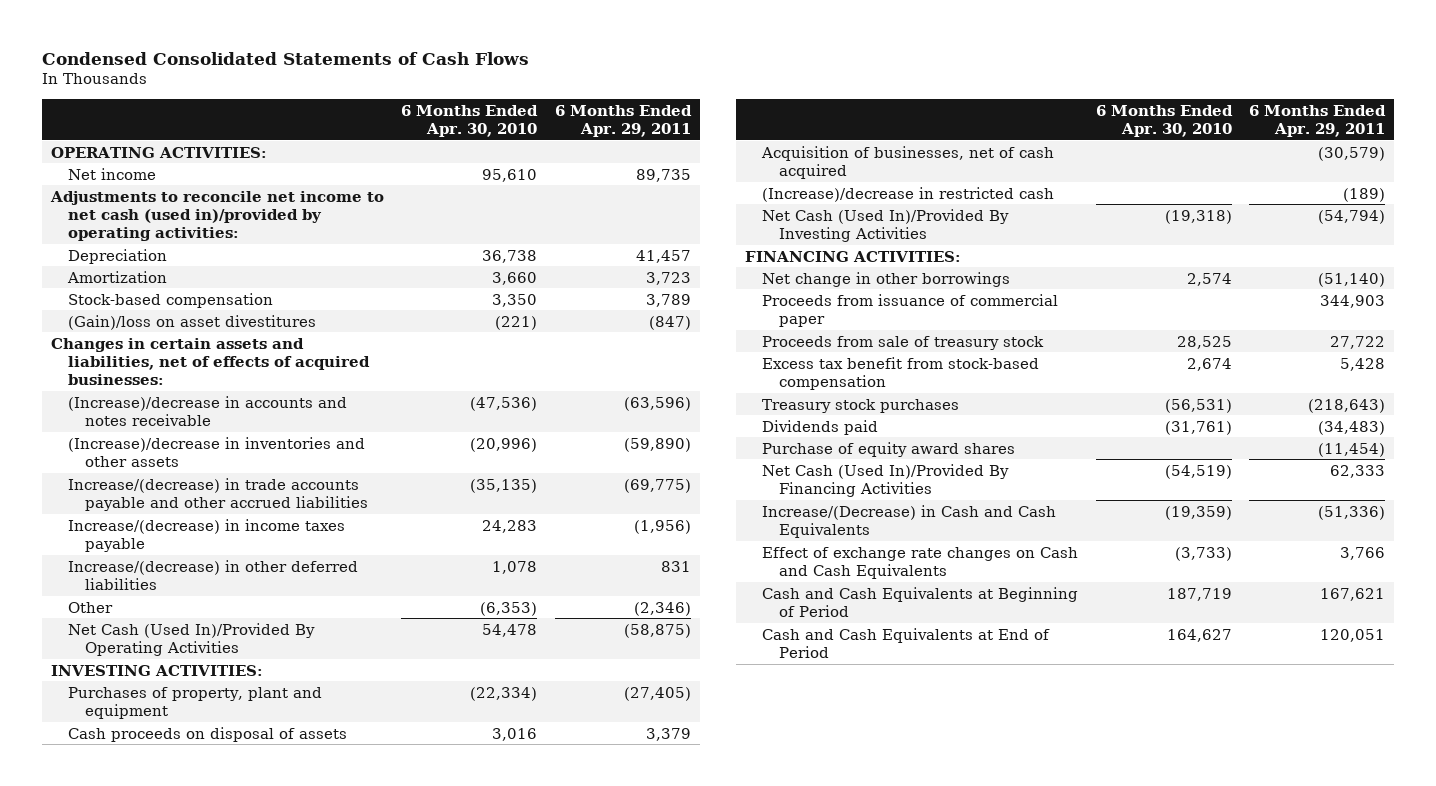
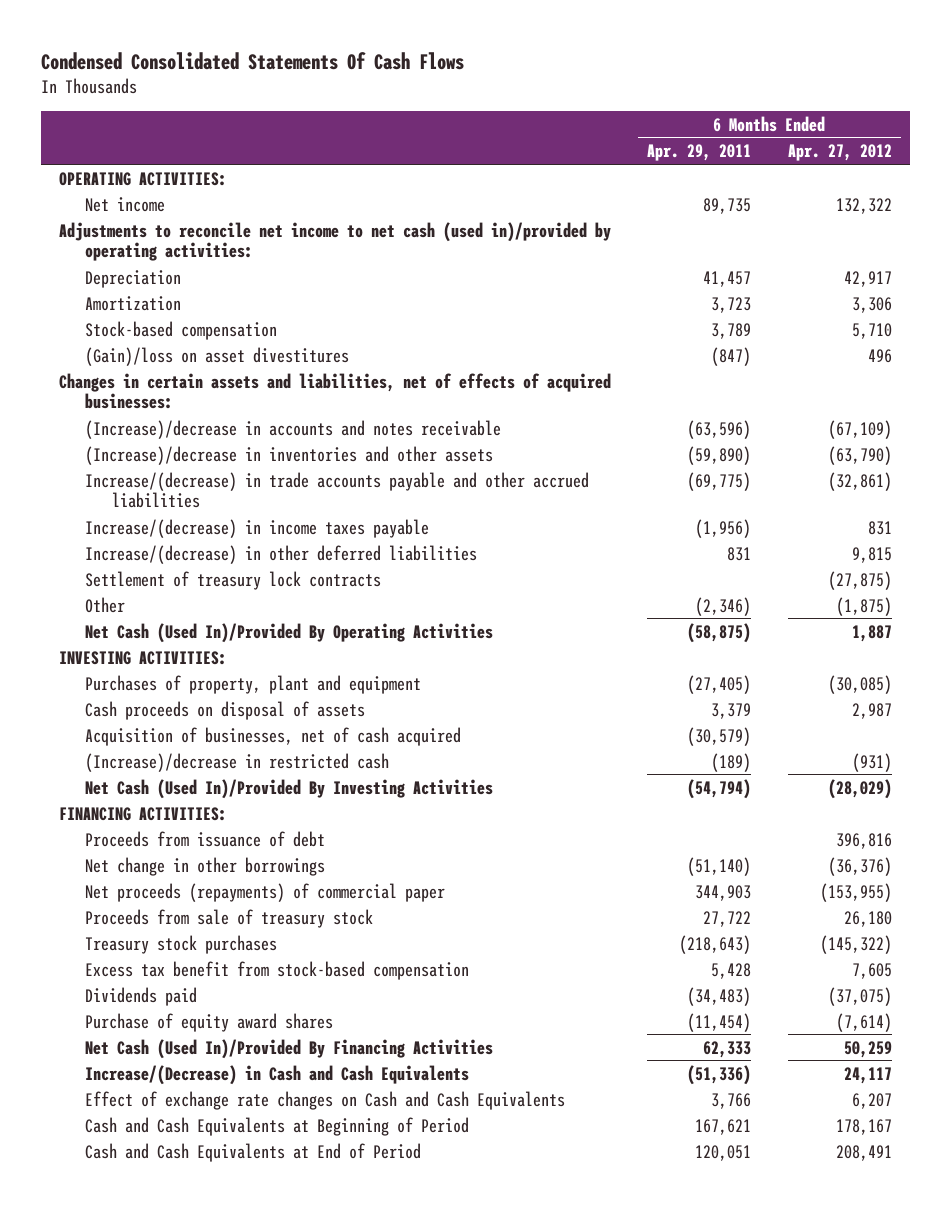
[41,51,529,65] Condensed Consolidated Statements of Cash Flows -> [40,51,464,70] Condensed Consolidated Statements Of Cash Flows
[401,104,539,138] 6 Months Ended Apr. 30, 2010 -> none
none -> [787,144,892,162] Apr. 27, 2012
none -> [85,570,382,590] Settlement of treasury lock contracts
none -> [85,830,326,847] Proceeds from issuance of debt
[761,293,1058,328] Proceeds from issuance of commercial paper -> [85,882,446,902] Net proceeds (repayments) of commercial paper
[761,356,1039,391] Excess tax benefit from stock-based compensation -> [85,960,470,980] Excess tax benefit from stock-based compensation

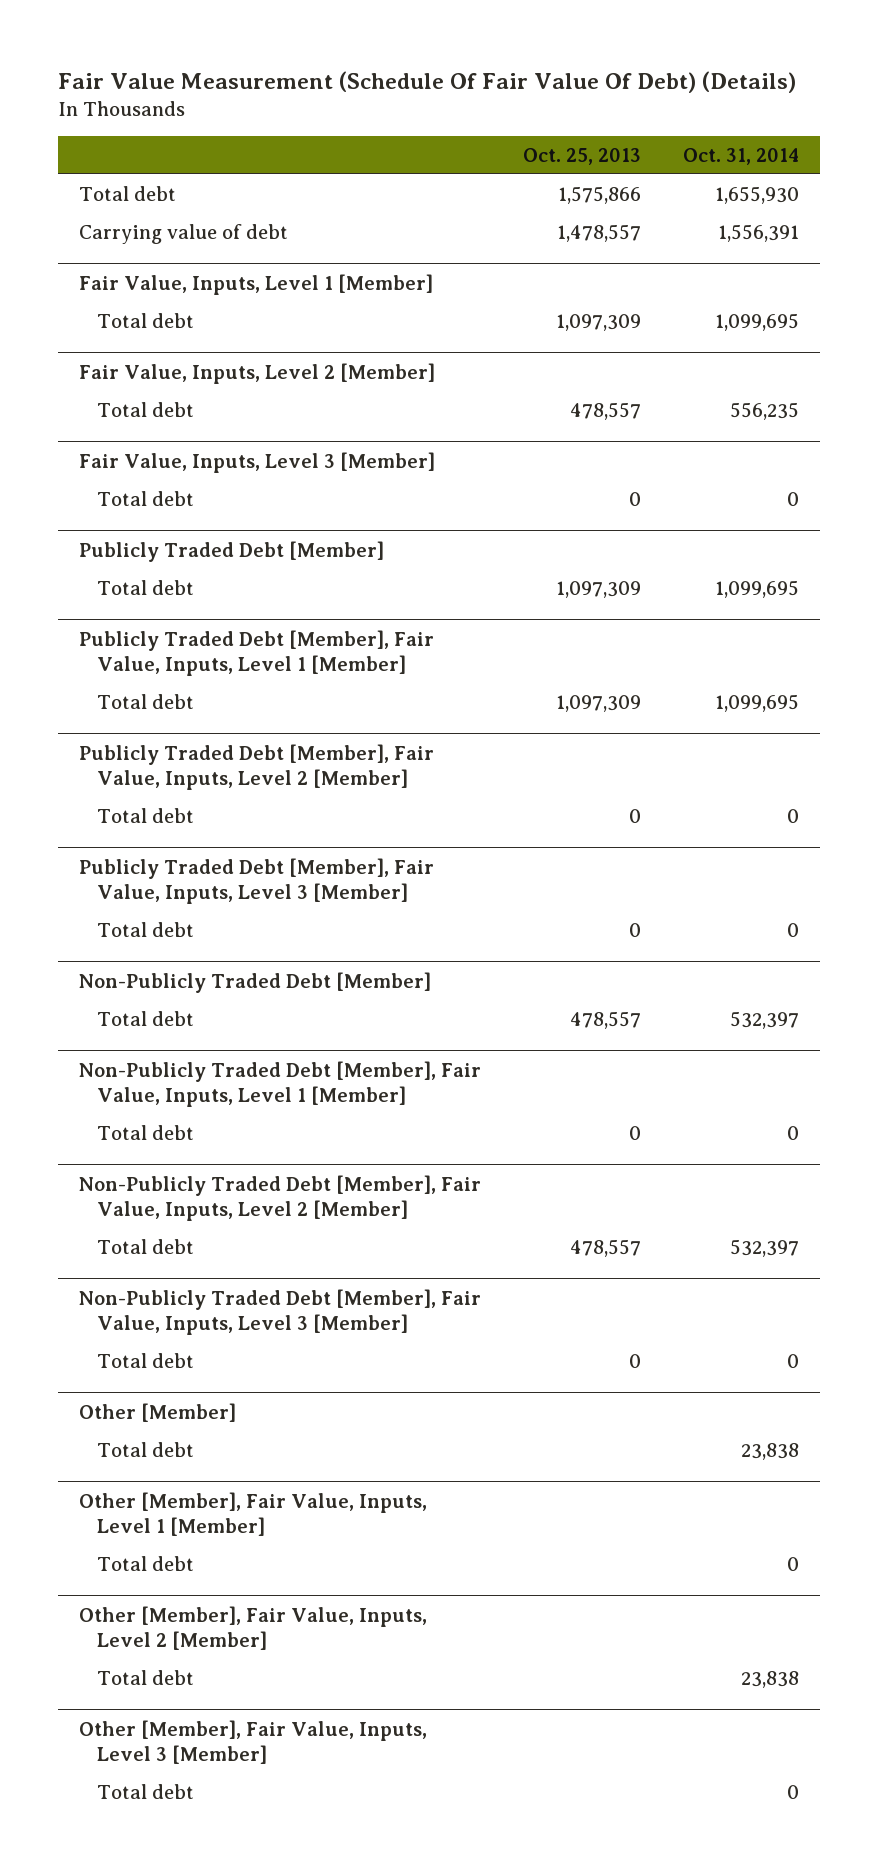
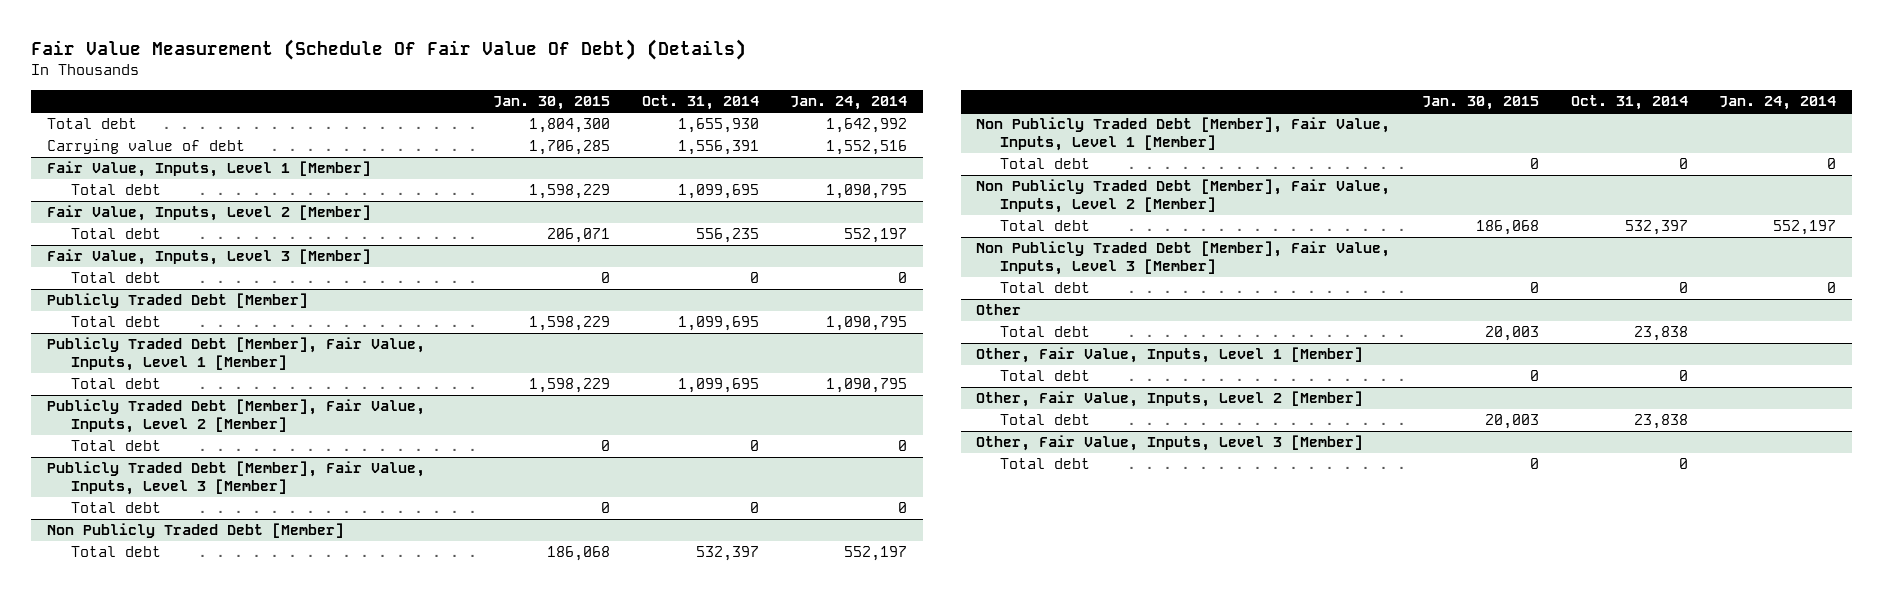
[522,147,641,165] Oct. 25, 2013 -> none
none -> [492,96,610,111] Jan. 30, 2015
none -> [790,96,908,111] Jan. 24, 2014
[78,971,431,993] Non-Publicly Traded Debt [Member] -> [47,523,345,539] Non Publicly Traded Debt [Member]
[78,1060,481,1108] Non-Publicly Traded Debt [Member], Fair Value, Inputs, Level 1 [Member] -> [976,117,1391,151] Non Publicly Traded Debt [Member], Fair Value, Inputs, Level 1 [Member]
[78,1174,481,1222] Non-Publicly Traded Debt [Member], Fair Value, Inputs, Level 2 [Member] -> [976,179,1391,213] Non Publicly Traded Debt [Member], Fair Value, Inputs, Level 2 [Member]
[78,1288,481,1336] Non-Publicly Traded Debt [Member], Fair Value, Inputs, Level 3 [Member] -> [976,241,1391,275] Non Publicly Traded Debt [Member], Fair Value, Inputs, Level 3 [Member]
[78,1402,236,1422] Other [Member] -> [976,304,1022,316] Other
[78,1491,427,1537] Other [Member], Fair Value, Inputs, Level 1 [Member] -> [976,347,1364,364] Other, Fair Value, Inputs, Level 1 [Member]
[78,1605,427,1651] Other [Member], Fair Value, Inputs, Level 2 [Member] -> [976,391,1364,408] Other, Fair Value, Inputs, Level 2 [Member]
[78,1719,427,1765] Other [Member], Fair Value, Inputs, Level 3 [Member] -> [976,435,1364,452] Other, Fair Value, Inputs, Level 3 [Member]

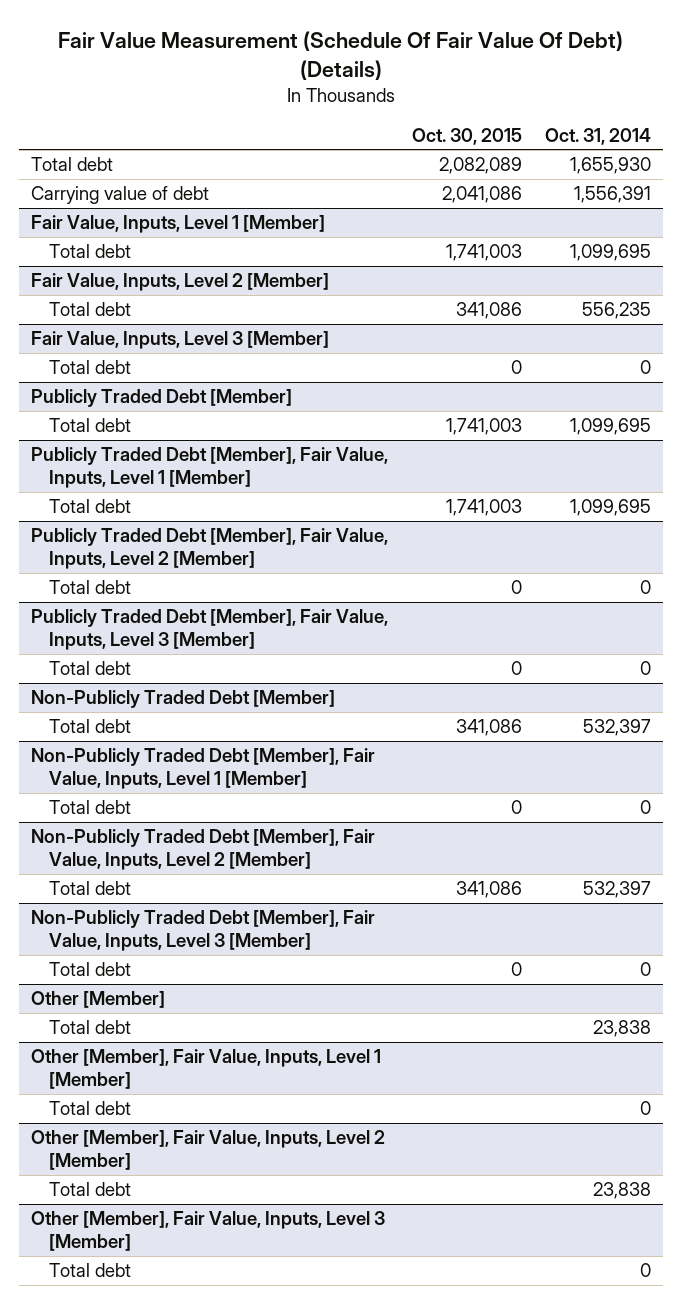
[492,96,610,111] Jan. 30, 2015 -> none
[790,96,908,111] Jan. 24, 2014 -> none
none -> [411,127,522,145] Oct. 30, 2015
[47,523,345,539] Non Publicly Traded Debt [Member] -> [31,690,336,709] Non-Publicly Traded Debt [Member]
[976,117,1391,151] Non Publicly Traded Debt [Member], Fair Value, Inputs, Level 1 [Member] -> [31,748,376,790] Non-Publicly Traded Debt [Member], Fair Value, Inputs, Level 1 [Member]
[976,179,1391,213] Non Publicly Traded Debt [Member], Fair Value, Inputs, Level 2 [Member] -> [31,829,376,871] Non-Publicly Traded Debt [Member], Fair Value, Inputs, Level 2 [Member]
[976,241,1391,275] Non Publicly Traded Debt [Member], Fair Value, Inputs, Level 3 [Member] -> [31,910,376,952] Non-Publicly Traded Debt [Member], Fair Value, Inputs, Level 3 [Member]
[976,304,1022,316] Other -> [31,991,166,1009] Other [Member]
[976,347,1364,364] Other, Fair Value, Inputs, Level 1 [Member] -> [31,1049,382,1090] Other [Member], Fair Value, Inputs, Level 1 [Member]
[976,391,1364,408] Other, Fair Value, Inputs, Level 2 [Member] -> [31,1130,386,1171] Other [Member], Fair Value, Inputs, Level 2 [Member]
[976,435,1364,452] Other, Fair Value, Inputs, Level 3 [Member] -> [31,1211,386,1252] Other [Member], Fair Value, Inputs, Level 3 [Member]

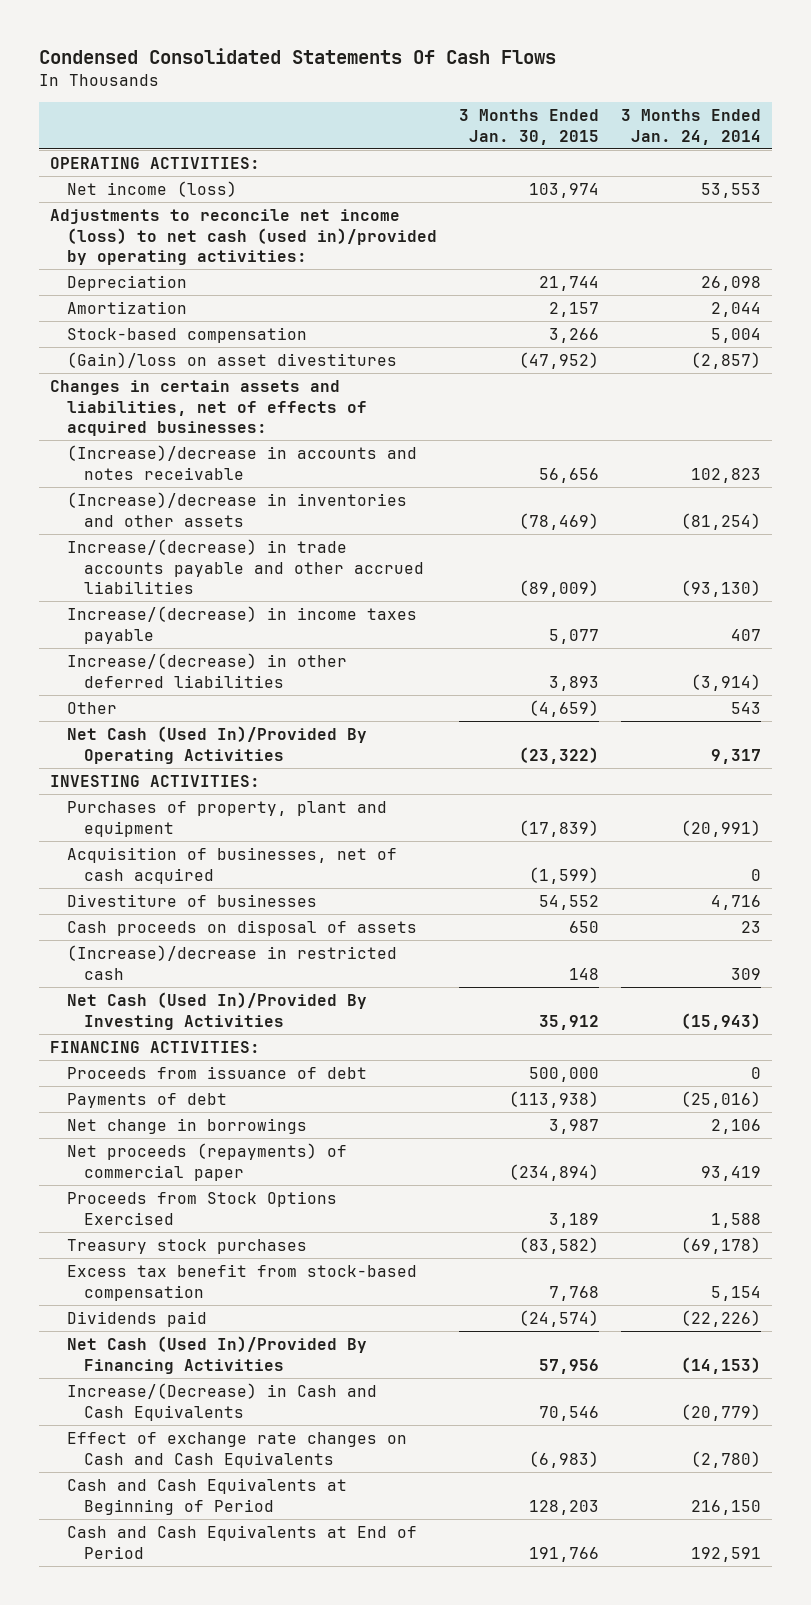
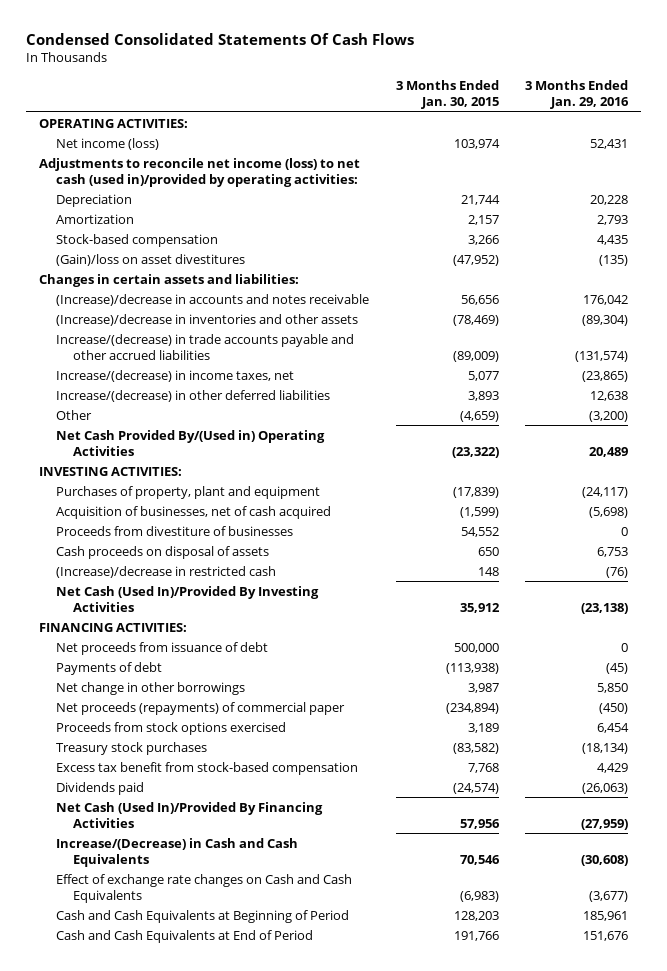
[621,109,762,145] 3 Months Ended Jan. 24, 2014 -> none
none -> [525,79,630,109] 3 Months Ended Jan. 29, 2016
[49,379,367,437] Changes in certain assets and liabilities, net of effects of acquired businesses: -> [39,273,300,287] Changes in certain assets and liabilities:
[66,605,417,644] Increase/(decrease) in income taxes payable -> [56,369,295,382] Increase/(decrease) in income taxes, net
[66,725,367,764] Net Cash (Used In)/Provided By Operating Activities -> [56,429,326,456] Net Cash Provided By/(Used in) Operating Activities
[66,893,317,907] Divestiture of businesses -> [56,525,294,536] Proceeds from divestiture of businesses
[66,1065,367,1079] Proceeds from issuance of debt -> [56,641,269,655] Net proceeds from issuance of debt
[66,1117,307,1134] Net change in borrowings -> [56,681,246,695] Net change in other borrowings
[66,1190,337,1225] Proceeds from Stock Options Exercised -> [56,721,287,735] Proceeds from stock options exercised

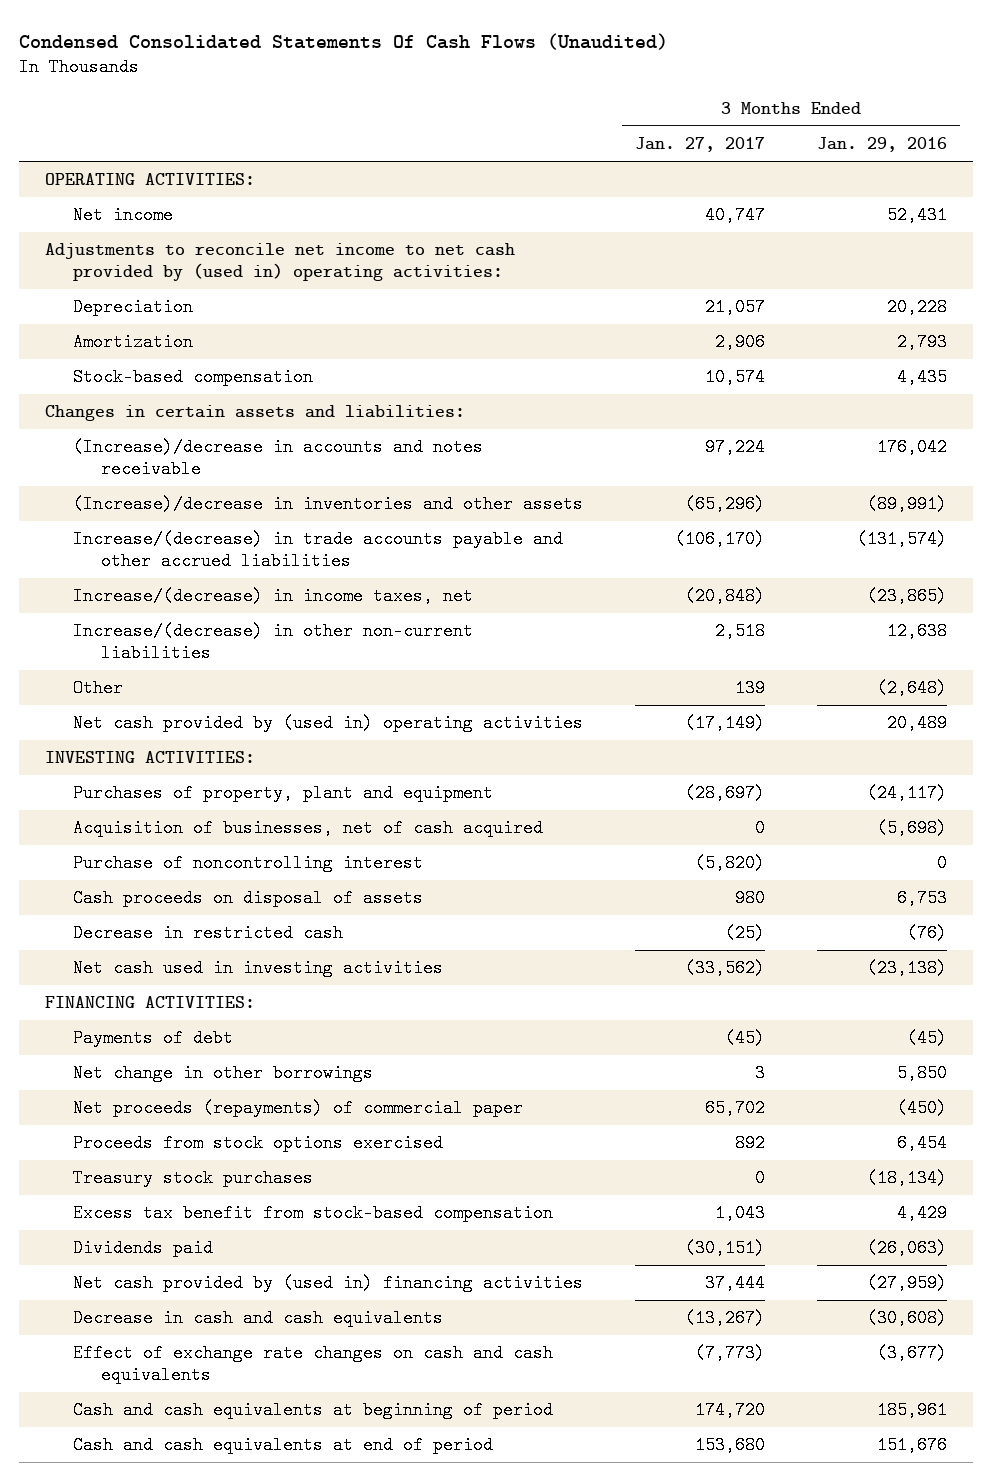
[25,33,414,46] Condensed Consolidated Statements Of Cash Flows -> [19,32,669,50] Condensed Consolidated Statements Of Cash Flows (Unaudited)
[395,79,499,109] 3 Months Ended Jan. 30, 2015 -> none
none -> [634,137,765,153] Jan. 27, 2017
[56,137,160,150] Net income (loss) -> [72,206,173,225] Net income
[39,157,361,187] Adjustments to reconcile net income (loss) to net cash (used in)/provided by operating activities: -> [45,243,516,281] Adjustments to reconcile net income to net cash provided by (used in) operating activities:
[56,253,246,266] (Gain)/loss on asset divestitures -> none
[582,314,629,326] (89,304) -> [866,495,947,514] (89,991)
[56,389,331,402] Increase/(decrease) in other deferred liabilities -> [72,622,473,662] Increase/(decrease) in other non-current liabilities
[589,410,629,422] (3,200) -> [876,679,947,698] (2,648)
[56,429,326,456] Net Cash Provided By/(Used in) Operating Activities -> [72,714,583,733] Net cash provided by (used in) operating activities
[56,525,294,536] Proceeds from divestiture of businesses -> none
none -> [72,854,423,873] Purchase of noncontrolling interest
[56,565,277,578] (Increase)/decrease in restricted cash -> [72,924,343,943] Decrease in restricted cash
[56,585,320,612] Net Cash (Used In)/Provided By Investing Activities -> [72,959,443,978] Net cash used in investing activities
[56,641,269,655] Net proceeds from issuance of debt -> none
[56,801,324,828] Net Cash (Used In)/Provided By Financing Activities -> [72,1274,583,1293] Net cash provided by (used in) financing activities
[56,837,299,867] Increase/(Decrease) in Cash and Cash Equivalents -> [72,1309,443,1328] Decrease in cash and cash equivalents
[56,873,353,903] Effect of exchange rate changes on Cash and Cash Equivalents -> [72,1344,553,1384] Effect of exchange rate changes on cash and cash equivalents
[56,909,350,923] Cash and Cash Equivalents at Beginning of Period -> [72,1401,553,1420] Cash and cash equivalents at beginning of period
[56,929,314,943] Cash and Cash Equivalents at End of Period -> [72,1436,493,1455] Cash and cash equivalents at end of period

